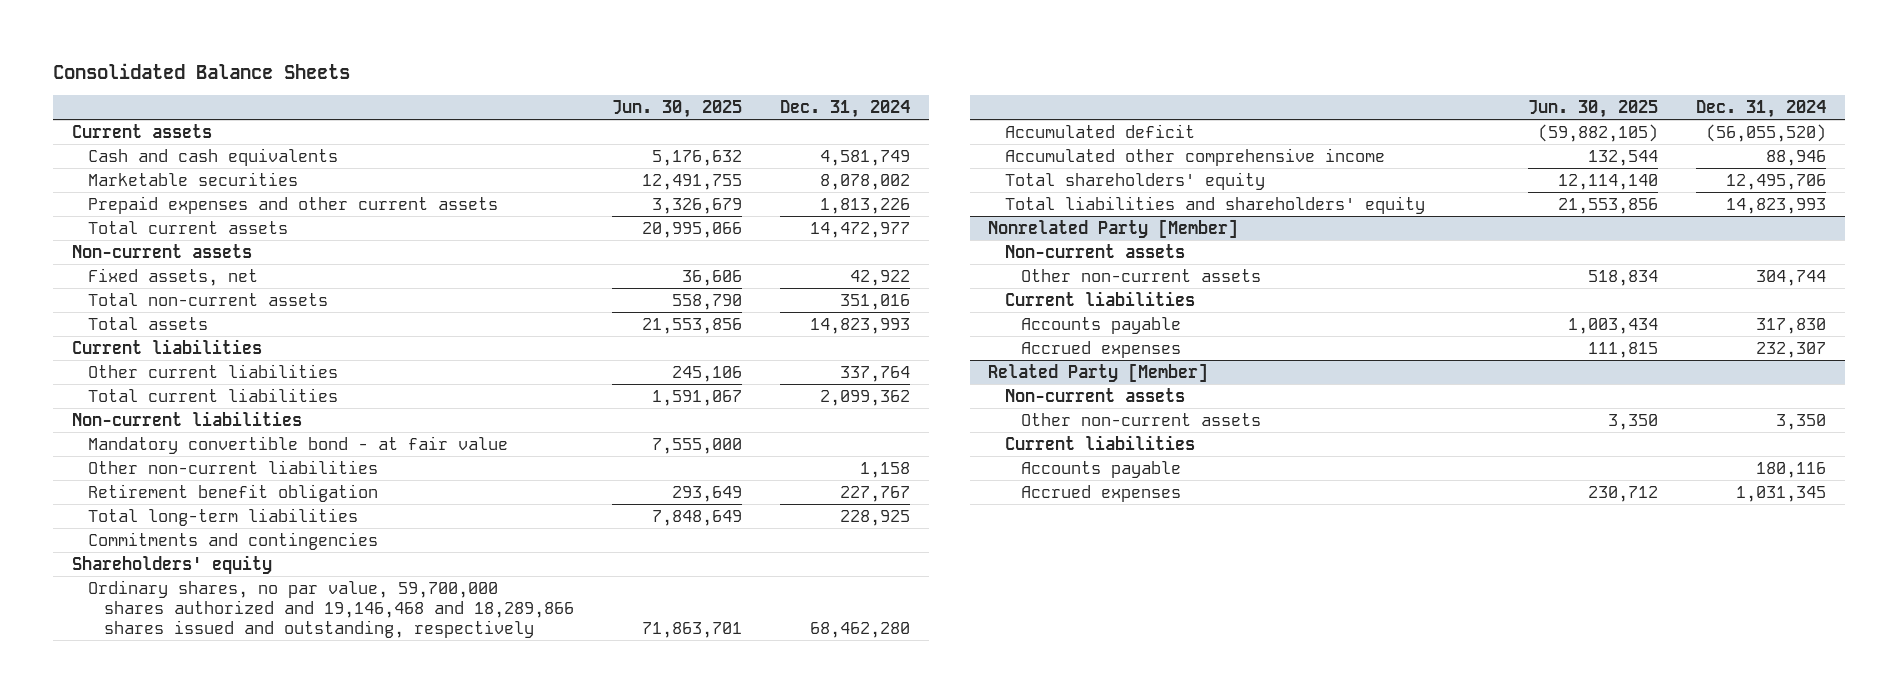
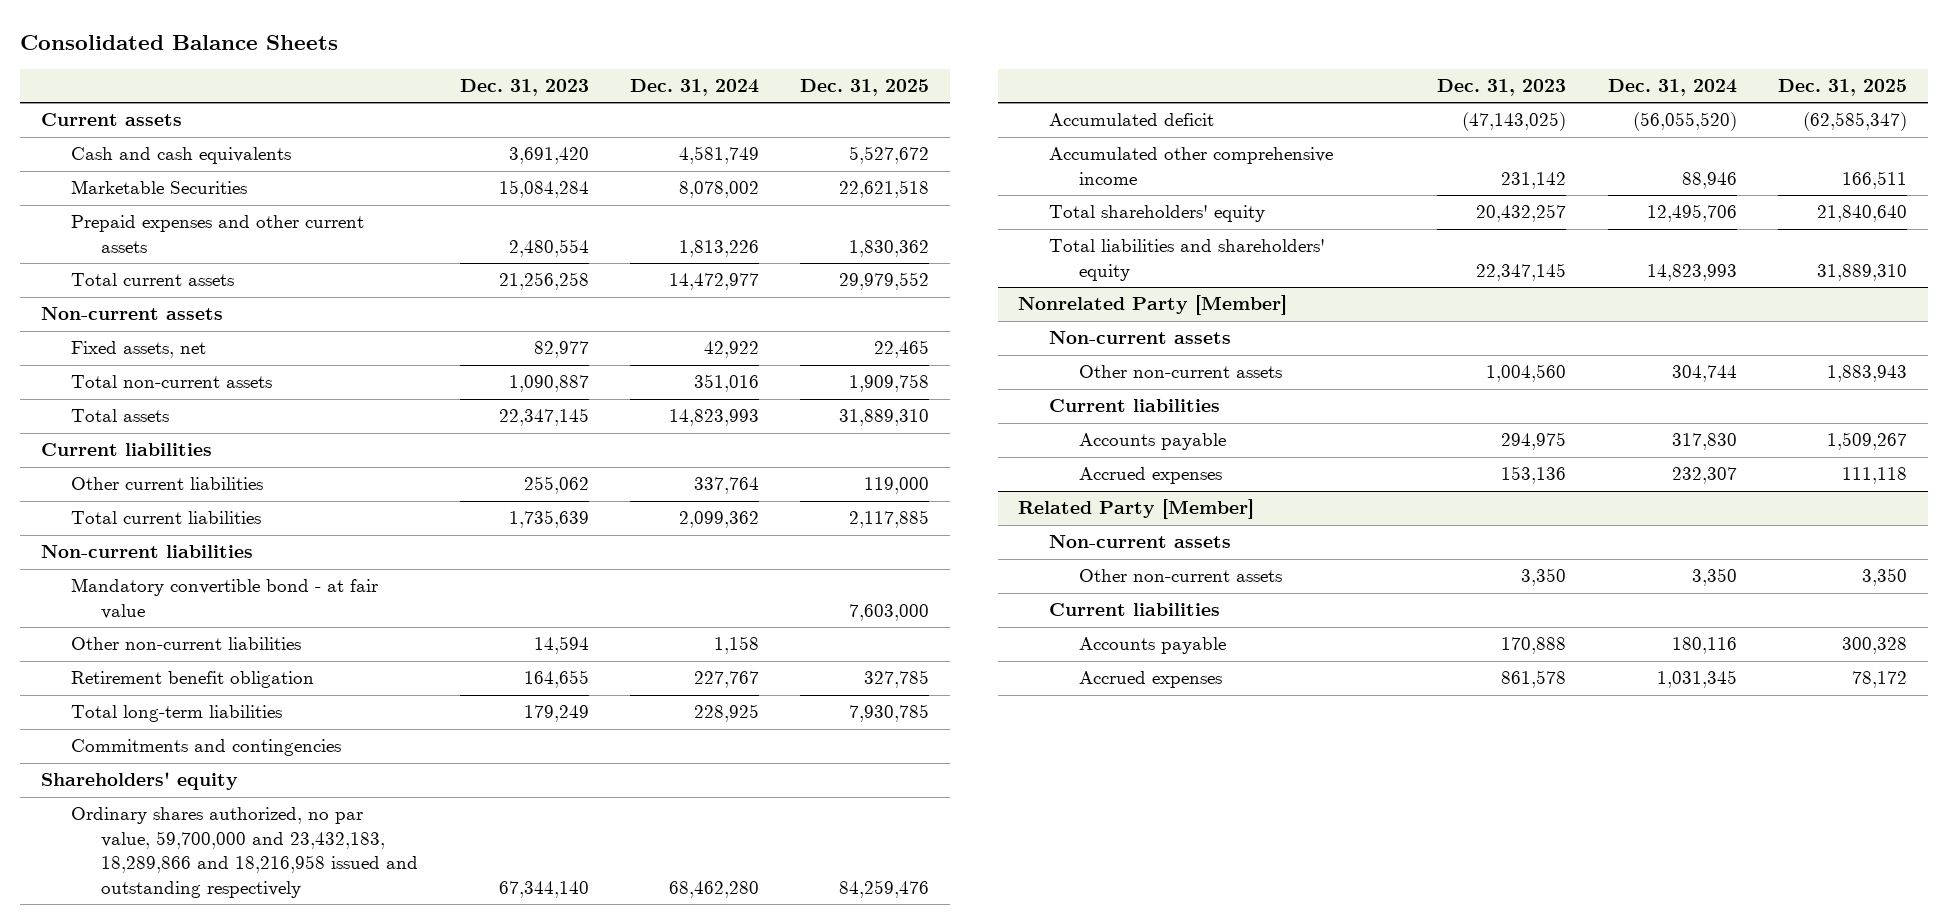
[612,99,743,118] Jun. 30, 2025 -> none
none -> [459,79,589,97] Dec. 31, 2023
none -> [800,79,930,97] Dec. 31, 2025
[88,171,299,186] Marketable securities -> [70,180,247,195] Marketable Securities
[88,579,575,638] Ordinary shares, no par value, 59,700,000 shares authorized and 19,146,468 and 18,289,866 shares issued and outstanding, respectively -> [70,807,419,898] Ordinary shares authorized, no par value, 59,700,000 and 23,432,183, 18,289,866 and 18,216,958 issued and outstanding respectively

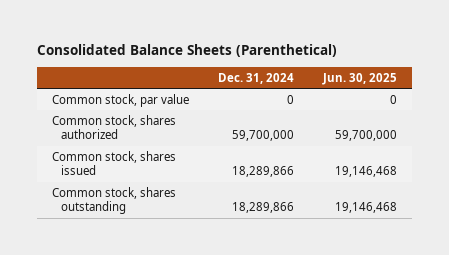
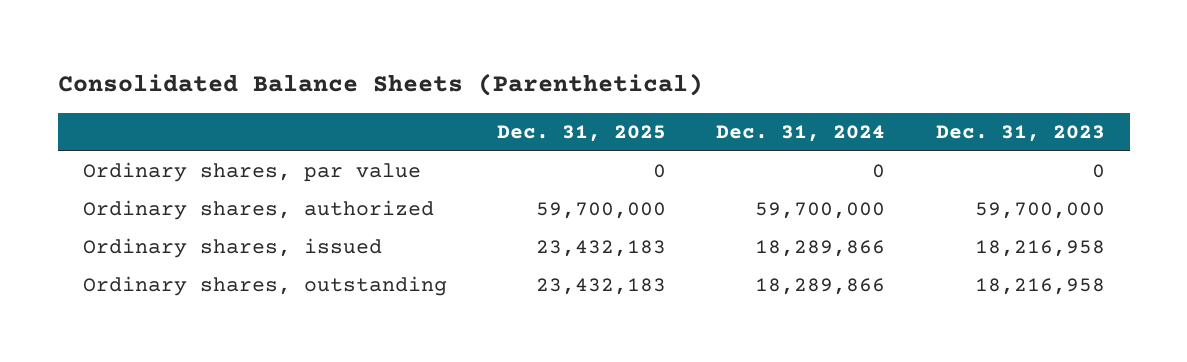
[322,72,398,85] Jun. 30, 2025 -> none
none -> [497,124,667,142] Dec. 31, 2025
none -> [935,124,1105,142] Dec. 31, 2023
[51,93,189,107] Common stock, par value -> [82,162,421,183] Ordinary shares, par value
[51,114,176,140] Common stock, shares authorized -> [82,200,434,221] Ordinary shares, authorized
[51,150,176,176] Common stock, shares issued -> [82,238,382,259] Ordinary shares, issued
[51,186,176,215] Common stock, shares outstanding -> [82,276,447,297] Ordinary shares, outstanding

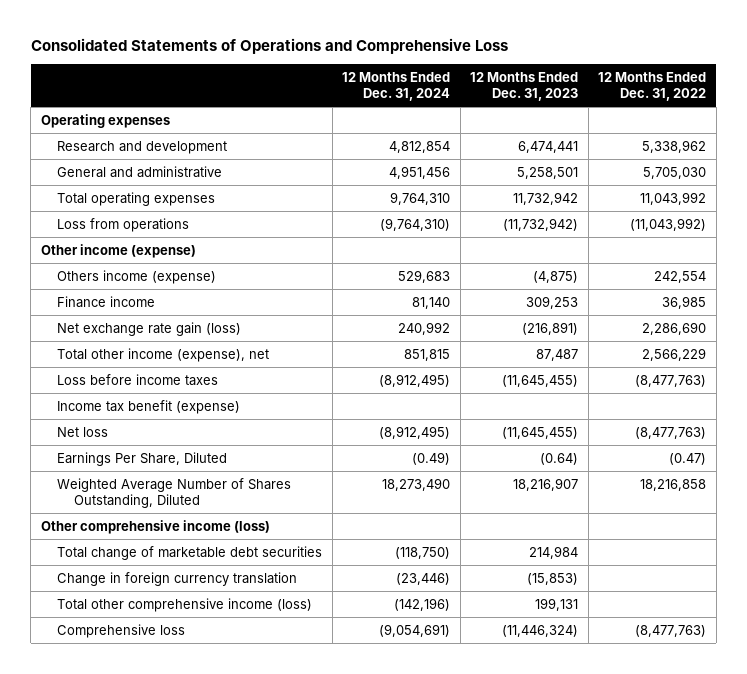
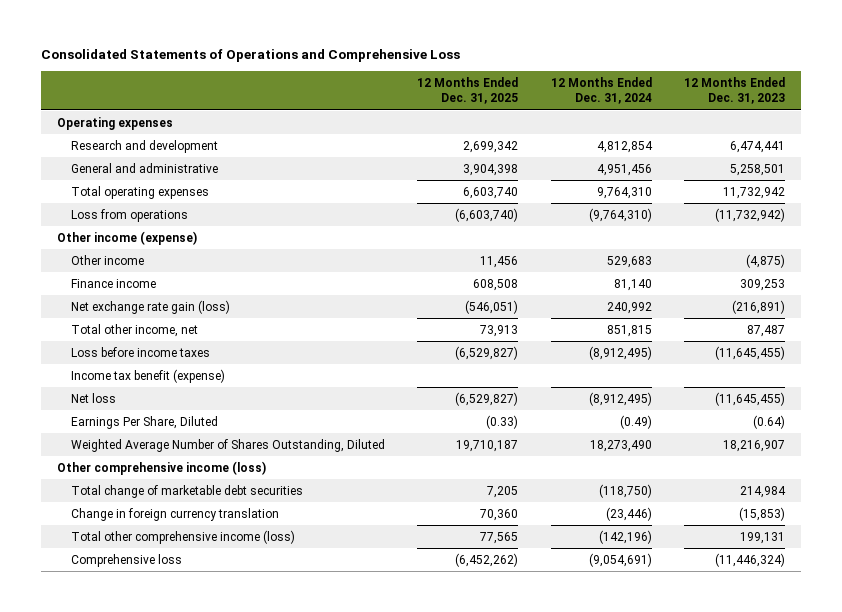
[598,71,707,102] 12 Months Ended Dec. 31, 2022 -> none
none -> [417,77,519,105] 12 Months Ended Dec. 31, 2025
[57,269,217,284] Others income (expense) -> [71,254,145,265] Other income
[57,347,270,362] Total other income (expense), net -> [71,323,199,337] Total other income, net

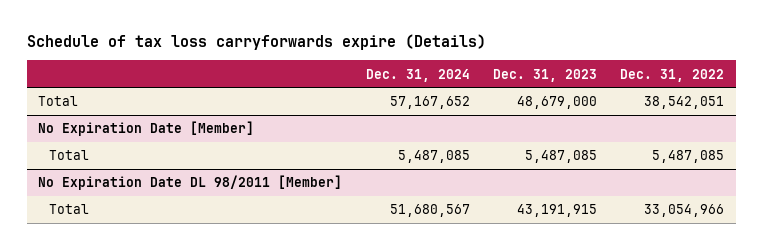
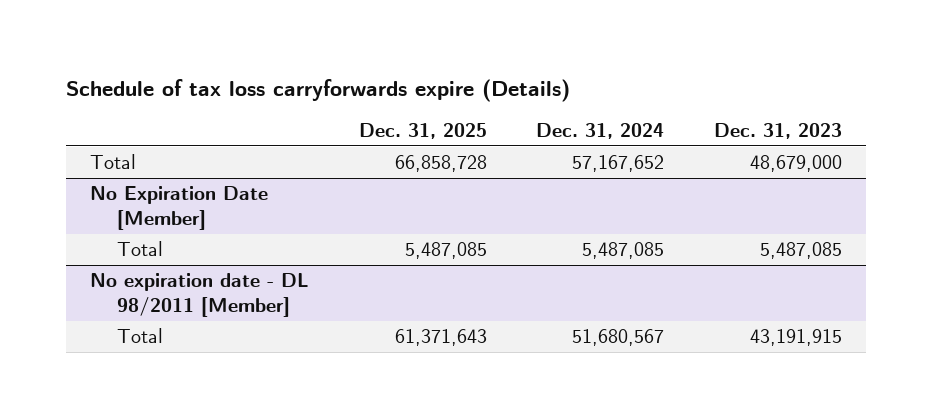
[620,68,725,82] Dec. 31, 2022 -> none
none -> [358,122,487,139] Dec. 31, 2025
[38,175,343,191] No Expiration Date DL 98/2011 [Member] -> [90,273,310,317] No expiration date - DL 98/2011 [Member]

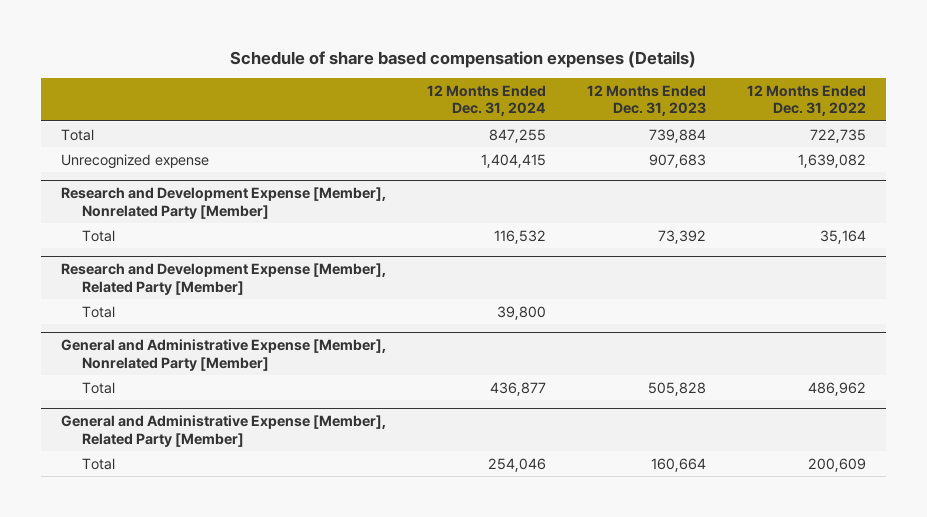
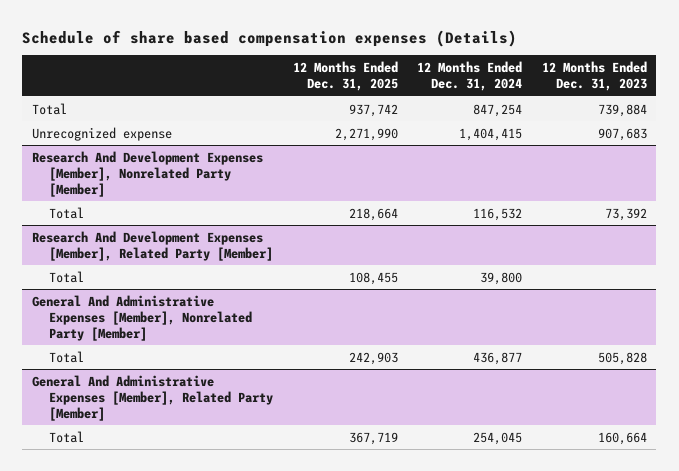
[746,84,866,117] 12 Months Ended Dec. 31, 2022 -> none
none -> [292,61,398,92] 12 Months Ended Dec. 31, 2025
[488,128,546,143] 847,255 -> [473,103,523,117] 847,254
[61,187,387,219] Research and Development Expense [Member], Nonrelated Party [Member] -> [32,150,264,197] Research And Development Expenses [Member], Nonrelated Party [Member]
[61,263,387,295] Research and Development Expense [Member], Related Party [Member] -> [32,230,274,261] Research And Development Expenses [Member], Related Party [Member]
[61,339,387,371] General and Administrative Expense [Member], Nonrelated Party [Member] -> [32,294,253,341] General And Administrative Expenses [Member], Nonrelated Party [Member]
[61,415,387,447] General and Administrative Expense [Member], Related Party [Member] -> [32,374,274,421] General And Administrative Expenses [Member], Related Party [Member]
[487,457,546,472] 254,046 -> [473,431,523,445] 254,045

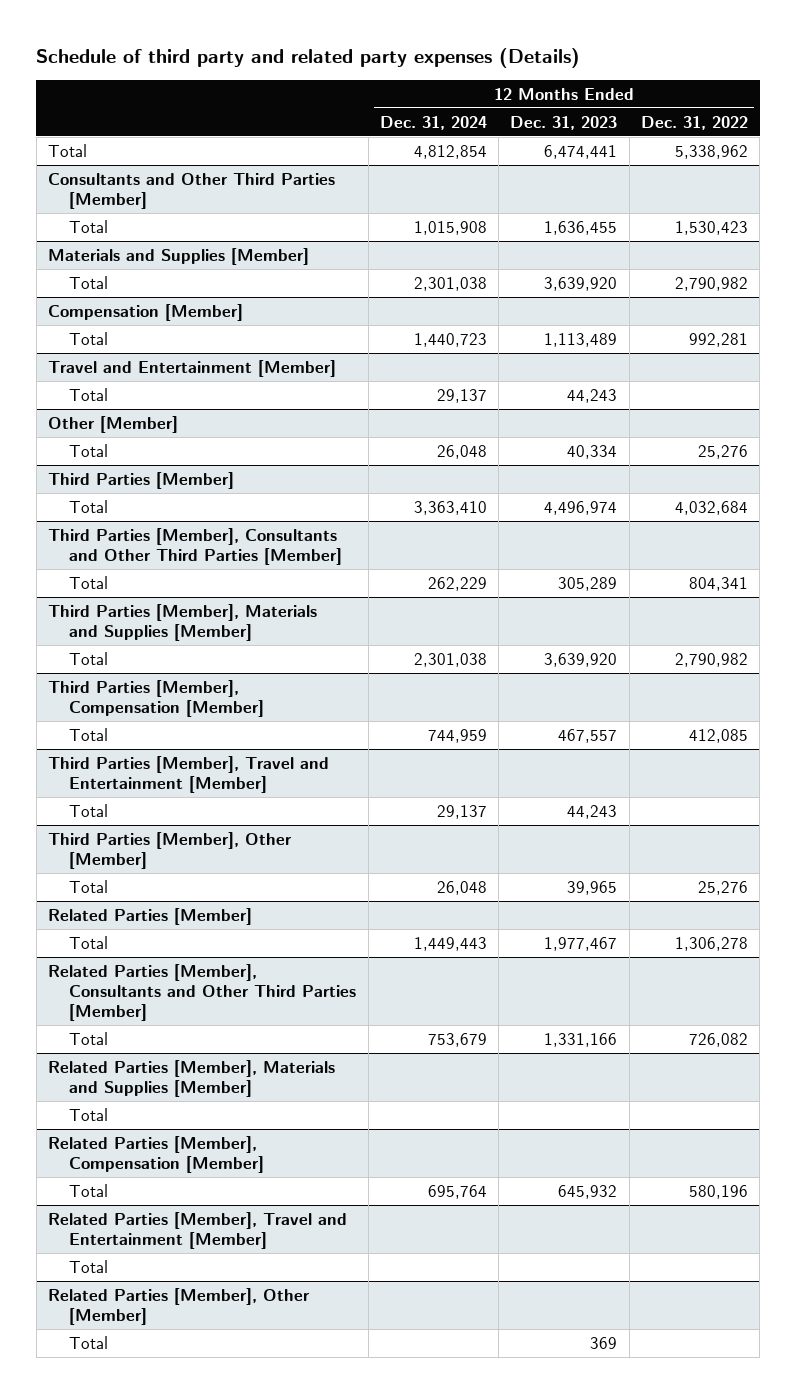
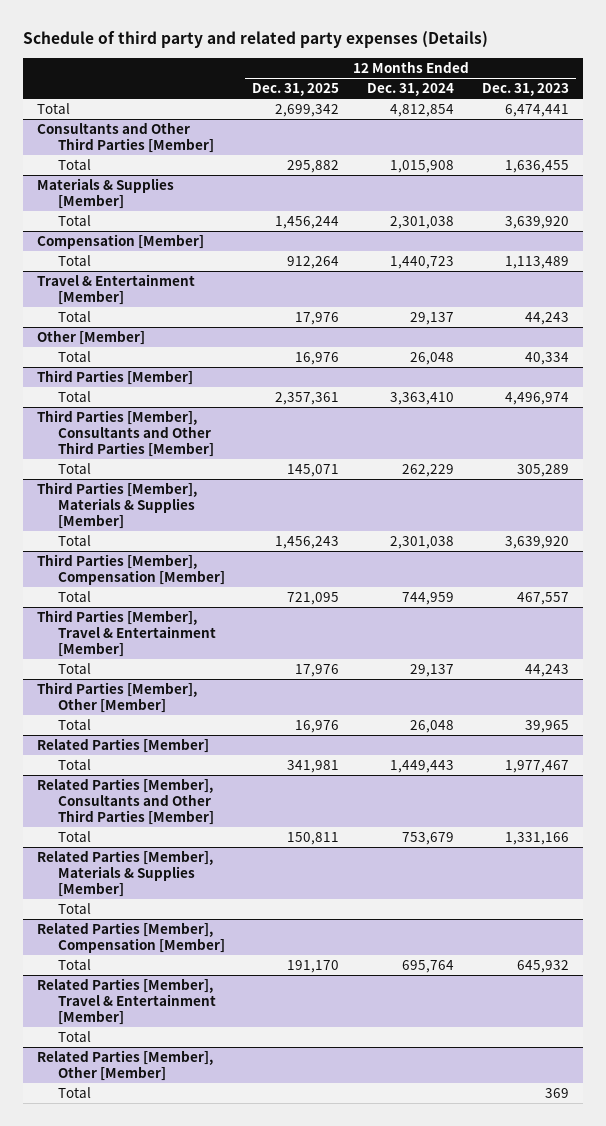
[641,115,749,130] Dec. 31, 2022 -> none
none -> [252,83,340,97] Dec. 31, 2025
[47,247,309,265] Materials and Supplies [Member] -> [37,178,175,210] Materials & Supplies [Member]
[47,359,336,377] Travel and Entertainment [Member] -> [37,274,196,306] Travel & Entertainment [Member]
[47,603,317,642] Third Parties [Member], Materials and Supplies [Member] -> [37,482,198,530] Third Parties [Member], Materials & Supplies [Member]
[47,755,329,794] Third Parties [Member], Travel and Entertainment [Member] -> [37,610,216,658] Third Parties [Member], Travel & Entertainment [Member]
[47,1059,335,1098] Related Parties [Member], Materials and Supplies [Member] -> [37,850,214,898] Related Parties [Member], Materials & Supplies [Member]
[47,1211,347,1250] Related Parties [Member], Travel and Entertainment [Member] -> [37,978,216,1026] Related Parties [Member], Travel & Entertainment [Member]

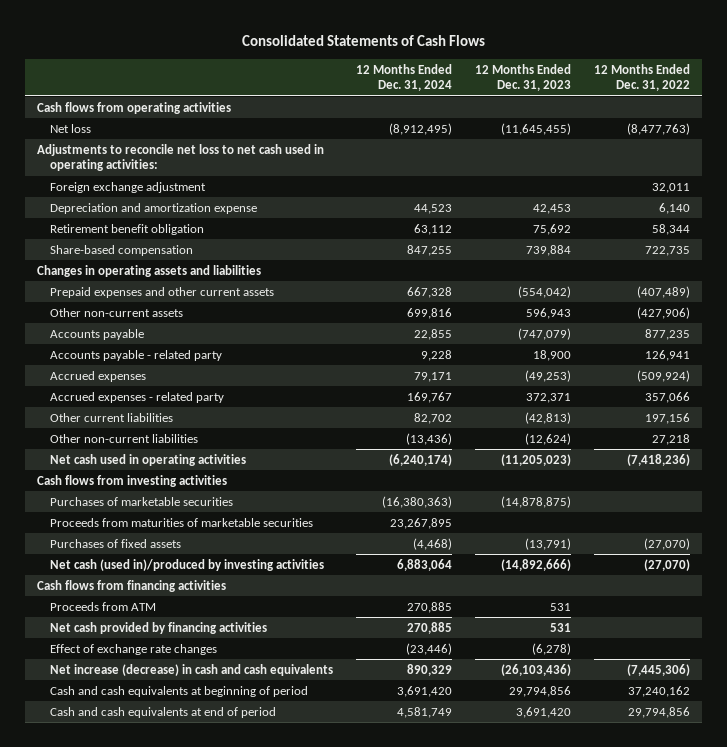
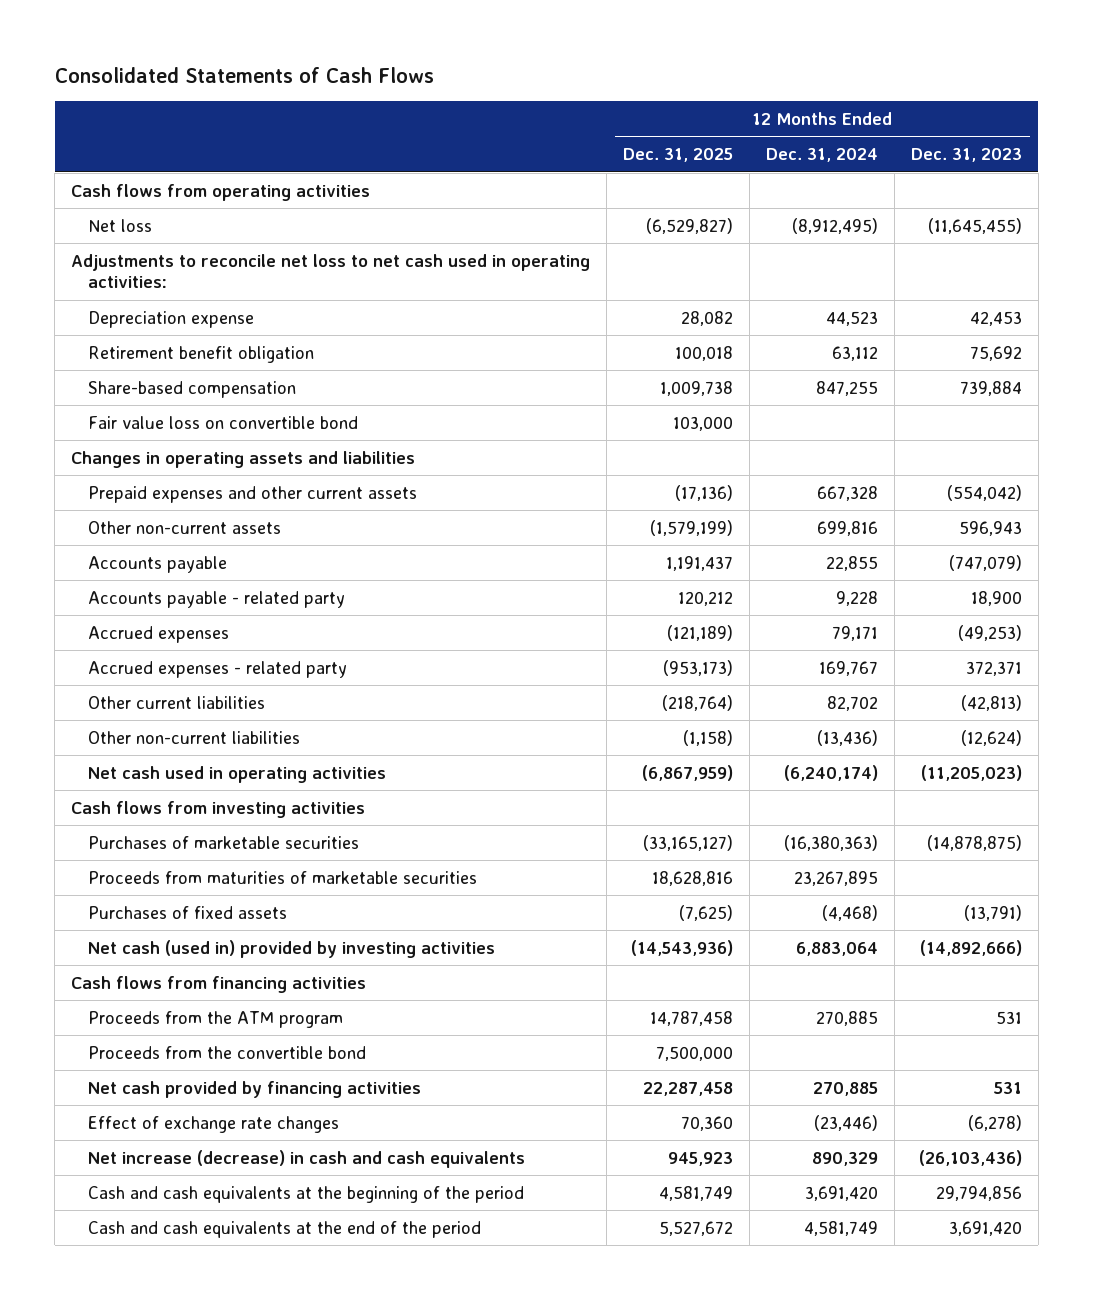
[594,63,691,92] 12 Months Ended Dec. 31, 2022 -> none
none -> [622,148,733,163] Dec. 31, 2025
[50,181,207,193] Foreign exchange adjustment -> none
[50,202,258,214] Depreciation and amortization expense -> [88,310,255,328] Depreciation expense
none -> [88,415,359,429] Fair value loss on convertible bond
[50,558,325,571] Net cash (used in)/produced by investing activities -> [88,939,496,958] Net cash (used in) provided by investing activities
[50,601,157,611] Proceeds from ATM -> [88,1010,344,1028] Proceeds from the ATM program
none -> [88,1045,367,1059] Proceeds from the convertible bond
[50,685,309,697] Cash and cash equivalents at beginning of period -> [88,1185,525,1203] Cash and cash equivalents at the beginning of the period
[50,706,277,718] Cash and cash equivalents at end of period -> [88,1220,482,1238] Cash and cash equivalents at the end of the period

